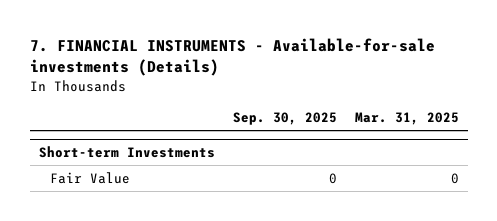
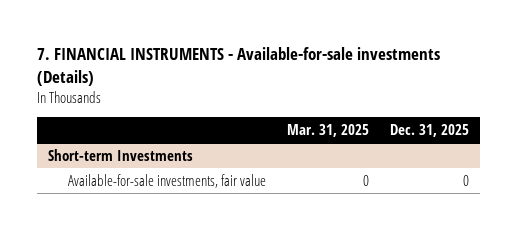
[232,112,337,126] Sep. 30, 2025 -> none
none -> [390,124,470,138] Dec. 31, 2025
[49,171,130,184] Fair Value -> [67,173,266,188] Available-for-sale investments, fair value

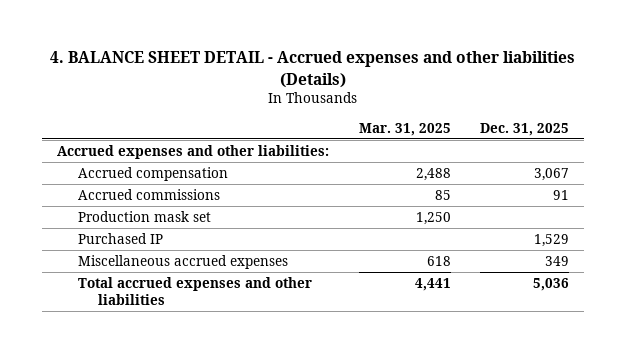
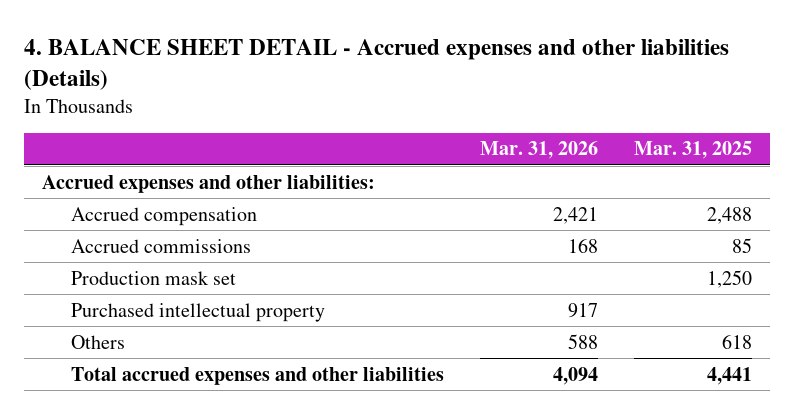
[480,122,570,136] Dec. 31, 2025 -> none
none -> [479,141,598,160] Mar. 31, 2026
[77,233,163,245] Purchased IP -> none
none -> [70,302,325,322] Purchased intellectual property
[77,255,288,270] Miscellaneous accrued expenses -> [70,334,125,349] Others

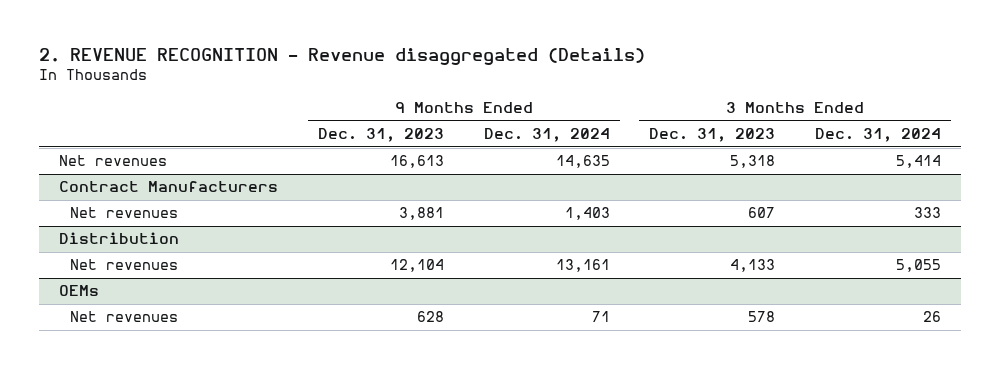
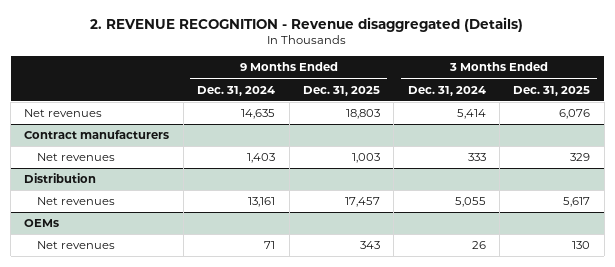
[317,128,444,143] Dec. 31, 2023 -> none
[649,128,776,143] Dec. 31, 2023 -> none
none -> [302,85,380,96] Dec. 31, 2025
none -> [513,85,591,96] Dec. 31, 2025
[58,181,278,193] Contract Manufacturers -> [24,130,170,140] Contract manufacturers

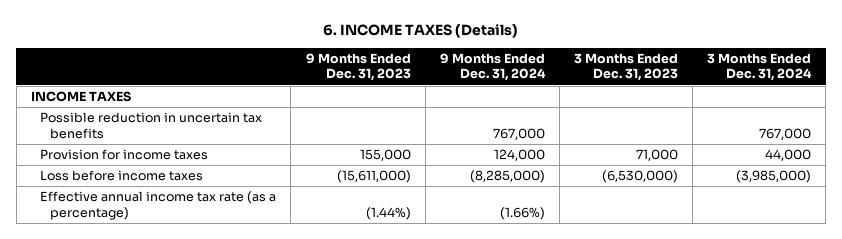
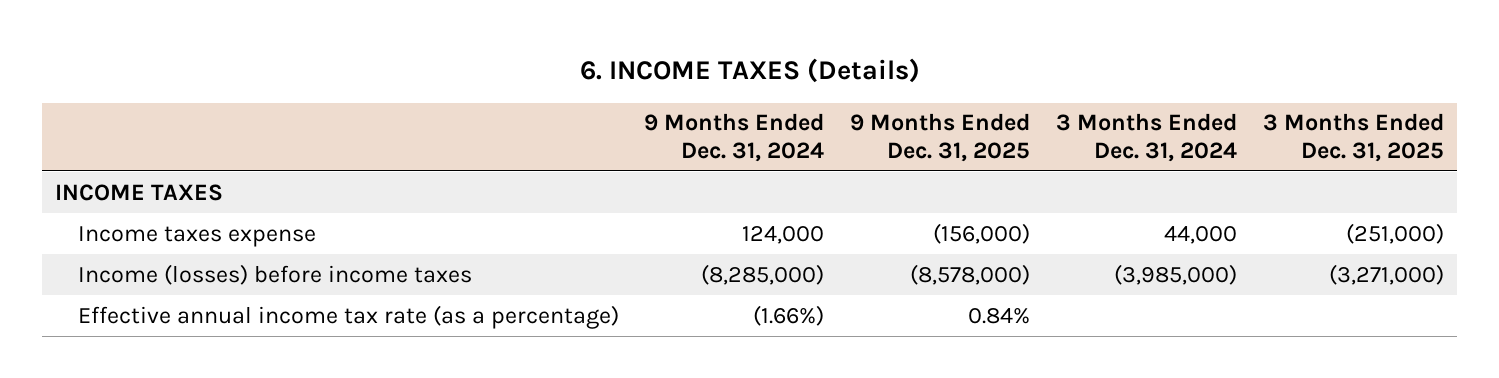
[305,52,411,82] 9 Months Ended Dec. 31, 2023 -> none
[573,52,678,82] 3 Months Ended Dec. 31, 2023 -> none
none -> [850,113,1031,162] 9 Months Ended Dec. 31, 2025
none -> [1262,113,1444,162] 3 Months Ended Dec. 31, 2025
[40,112,263,139] Possible reduction in uncertain tax benefits -> none
[40,149,209,161] Provision for income taxes -> [77,225,316,247] Income taxes expense
[40,170,204,182] Loss before income taxes -> [77,263,472,285] Income (losses) before income taxes

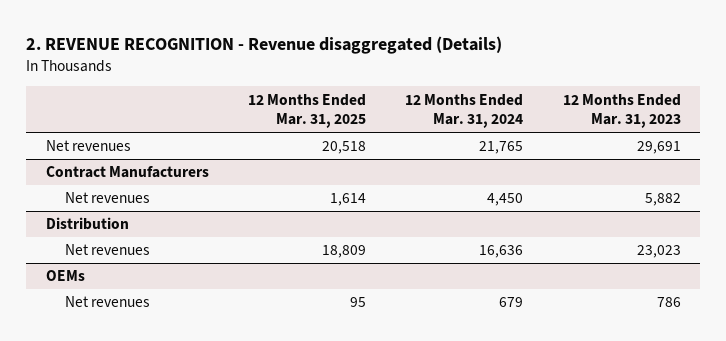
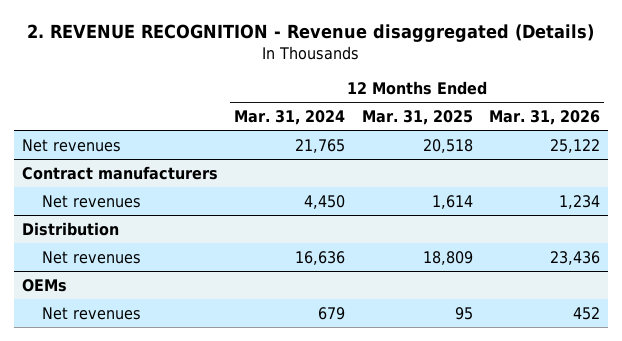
[562,93,681,129] 12 Months Ended Mar. 31, 2023 -> none
none -> [488,109,600,125] Mar. 31, 2026
[45,166,209,179] Contract Manufacturers -> [22,165,219,180] Contract manufacturers

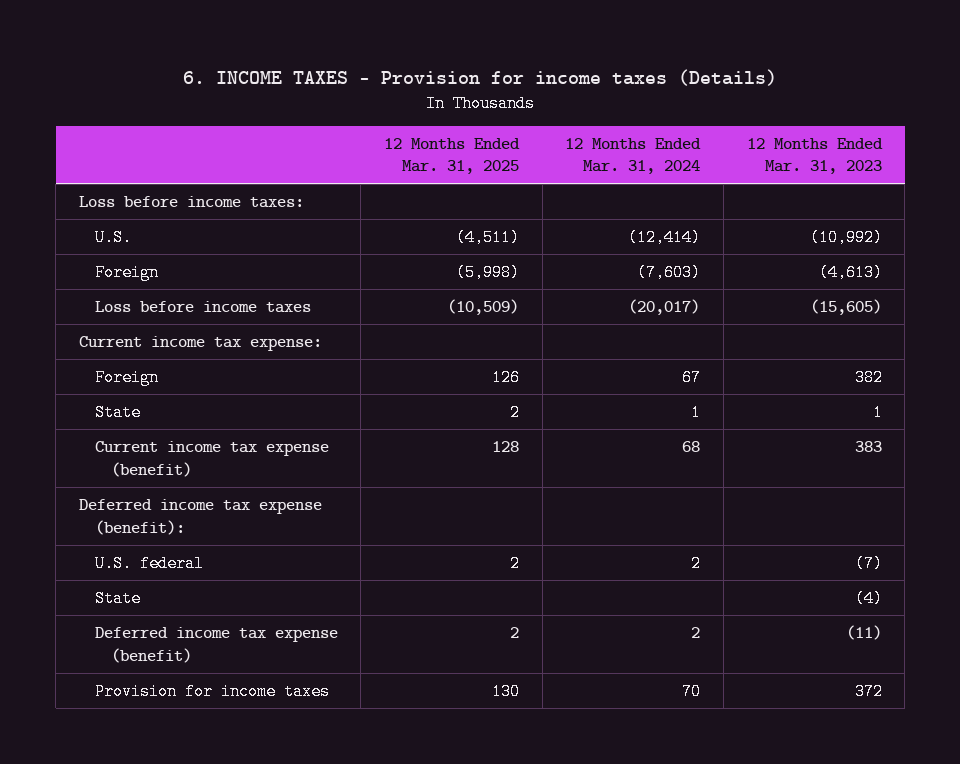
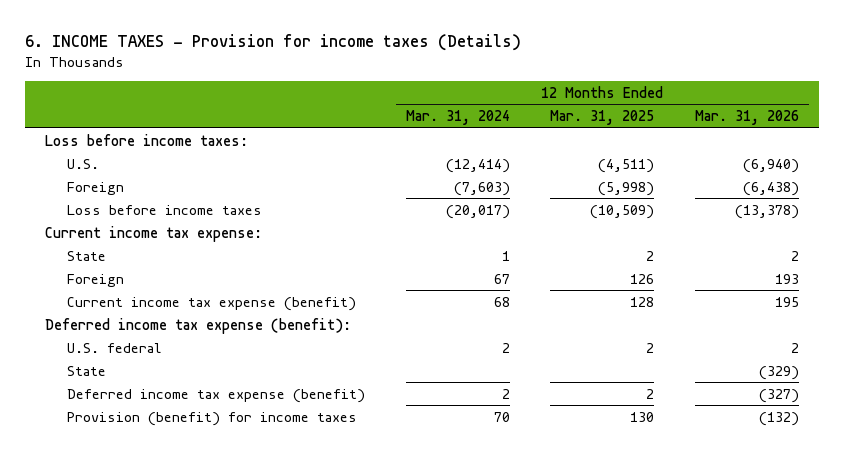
[746,137,883,175] 12 Months Ended Mar. 31, 2023 -> none
none -> [695,110,800,126] Mar. 31, 2026
[94,368,159,386] Foreign -> [67,273,125,287] Foreign
[94,682,330,700] Provision for income taxes -> [67,411,358,426] Provision (benefit) for income taxes

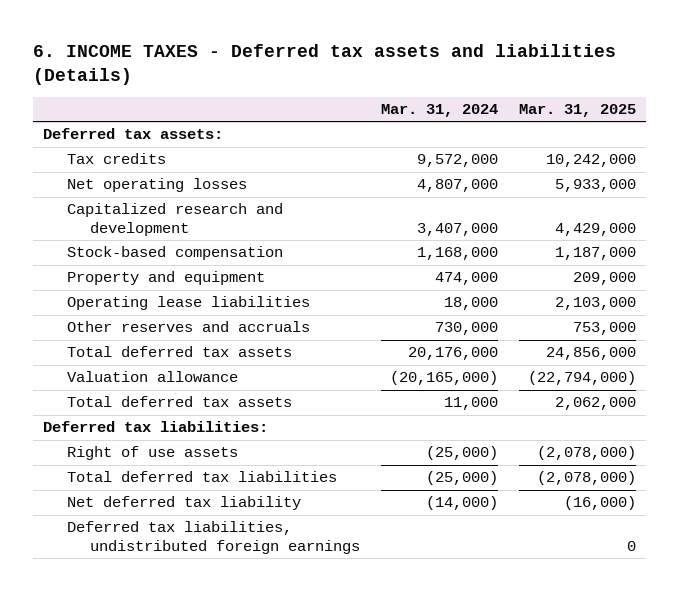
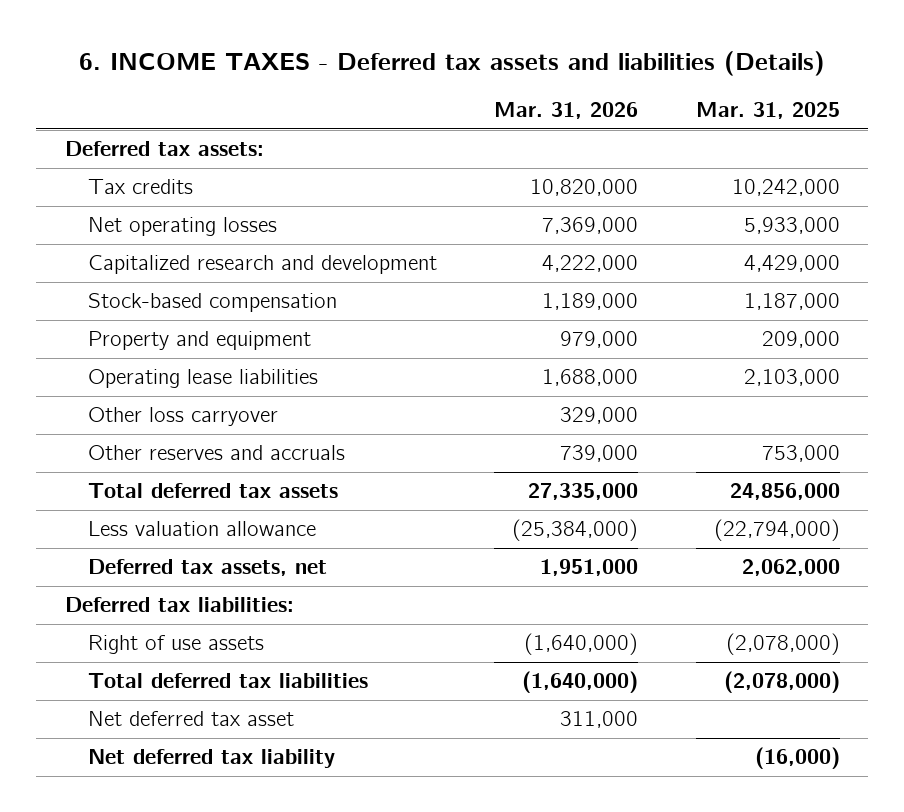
[380,103,498,117] Mar. 31, 2024 -> none
none -> [494,102,639,120] Mar. 31, 2026
none -> [88,407,279,427] Other loss carryover
[66,371,238,383] Valuation allowance -> [88,521,317,537] Less valuation allowance
[66,396,292,408] Total deferred tax assets -> [88,559,328,577] Deferred tax assets, net
none -> [88,711,295,727] Net deferred tax asset
[66,521,360,554] Deferred tax liabilities, undistributed foreign earnings -> none

